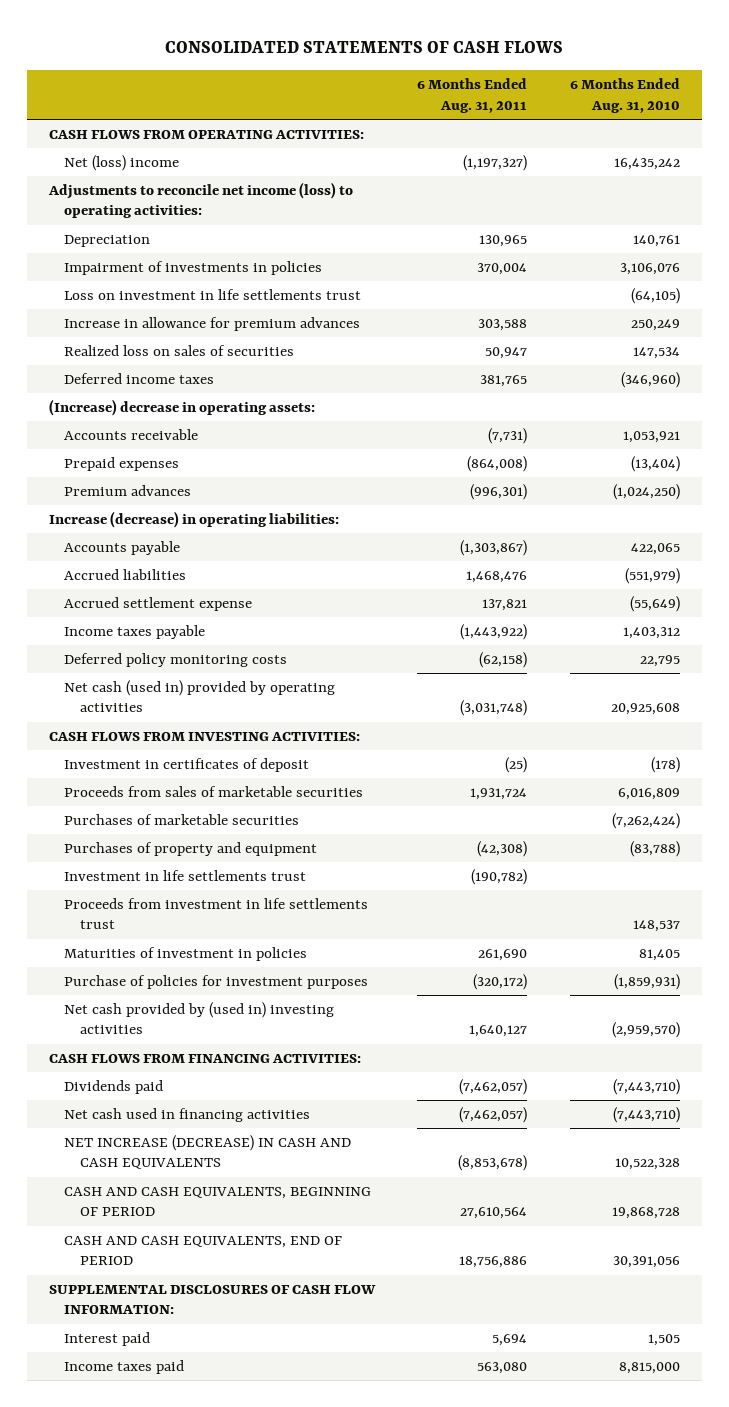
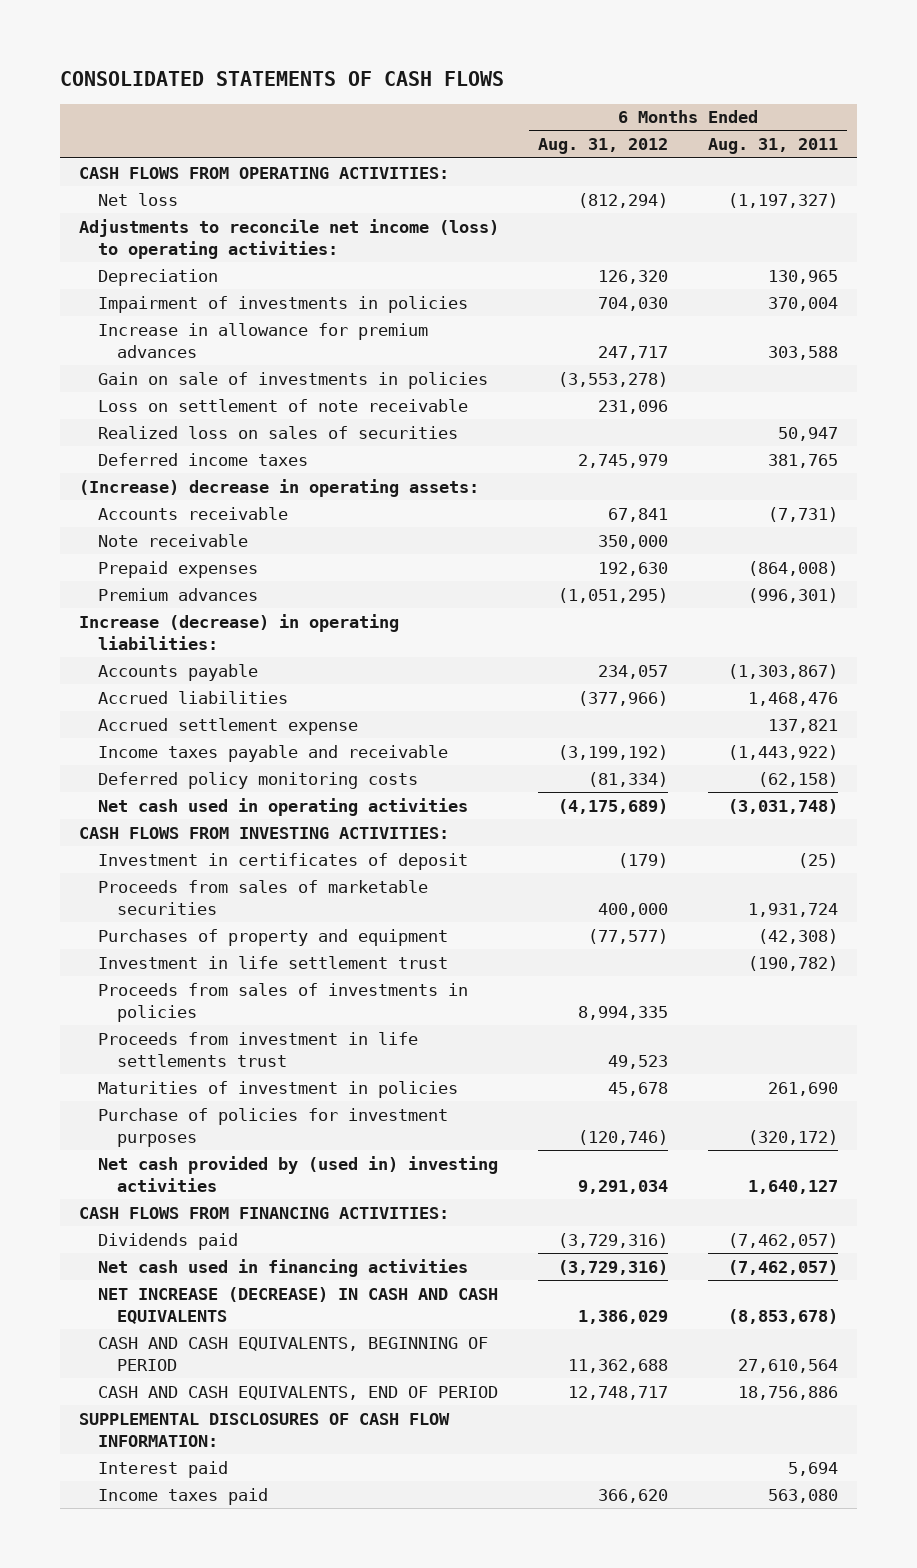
[570,78,681,113] 6 Months Ended Aug. 31, 2010 -> none
none -> [538,138,669,155] Aug. 31, 2012
[64,155,180,172] Net (loss) income -> [98,192,179,206] Net loss
[64,289,362,301] Loss on investment in life settlements trust -> none
none -> [98,371,489,389] Gain on sale of investments in policies
none -> [98,398,469,412] Loss on settlement of note receivable
none -> [98,533,249,547] Note receivable
[64,625,206,640] Income taxes payable -> [98,744,449,762] Income taxes payable and receivable
[64,680,336,713] Net cash (used in) provided by operating activities -> [98,797,469,816] Net cash used in operating activities
[64,814,300,826] Purchases of marketable securities -> none
[64,870,307,882] Investment in life settlements trust -> [98,955,449,969] Investment in life settlement trust
none -> [98,982,469,1022] Proceeds from sales of investments in policies

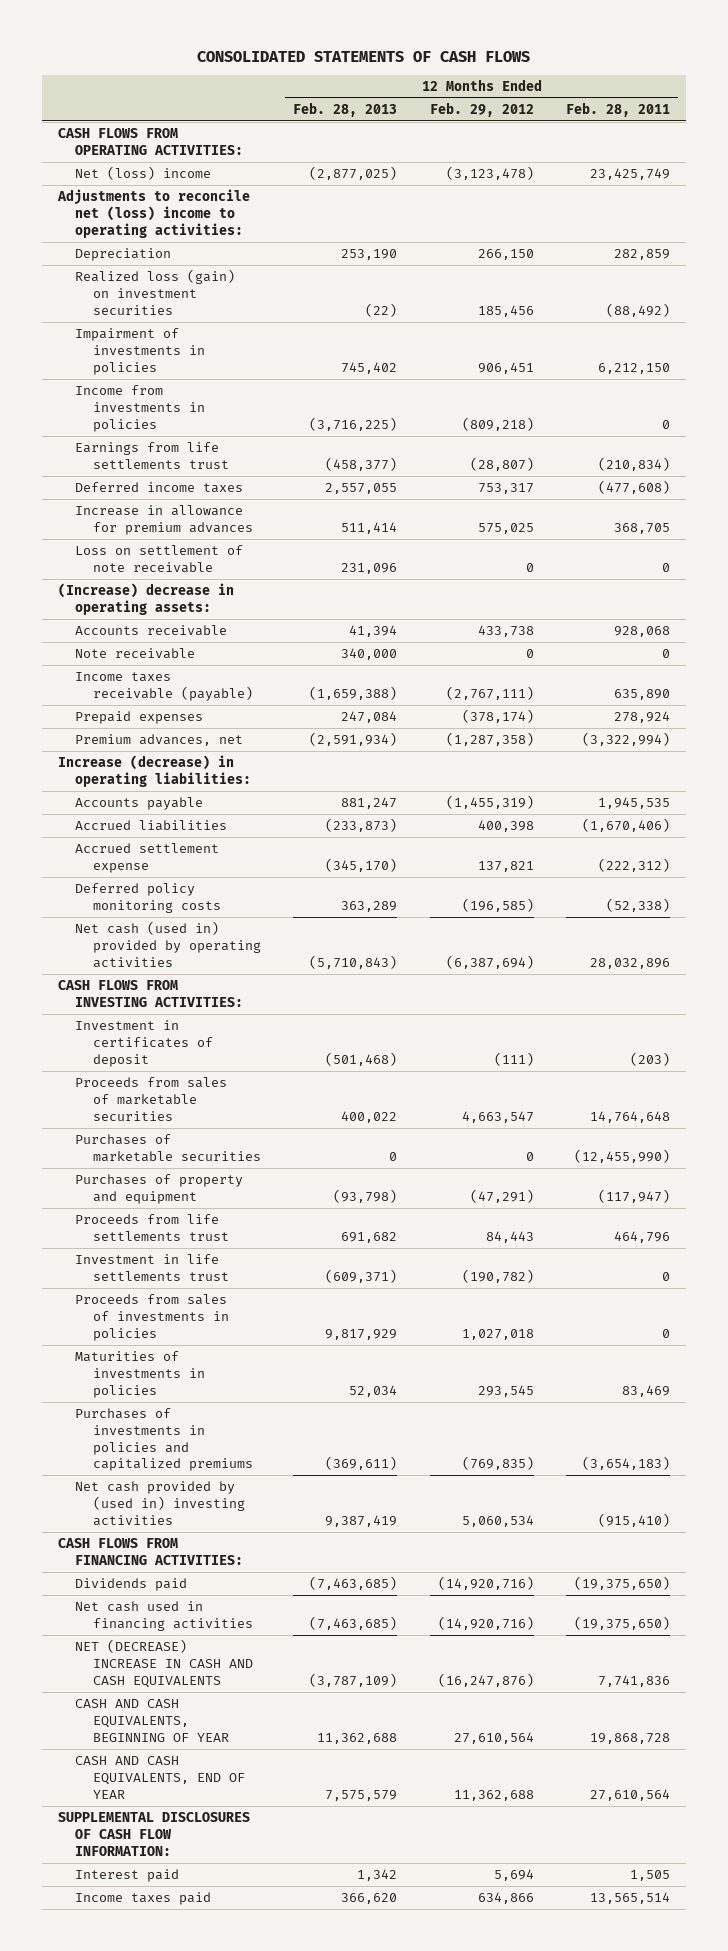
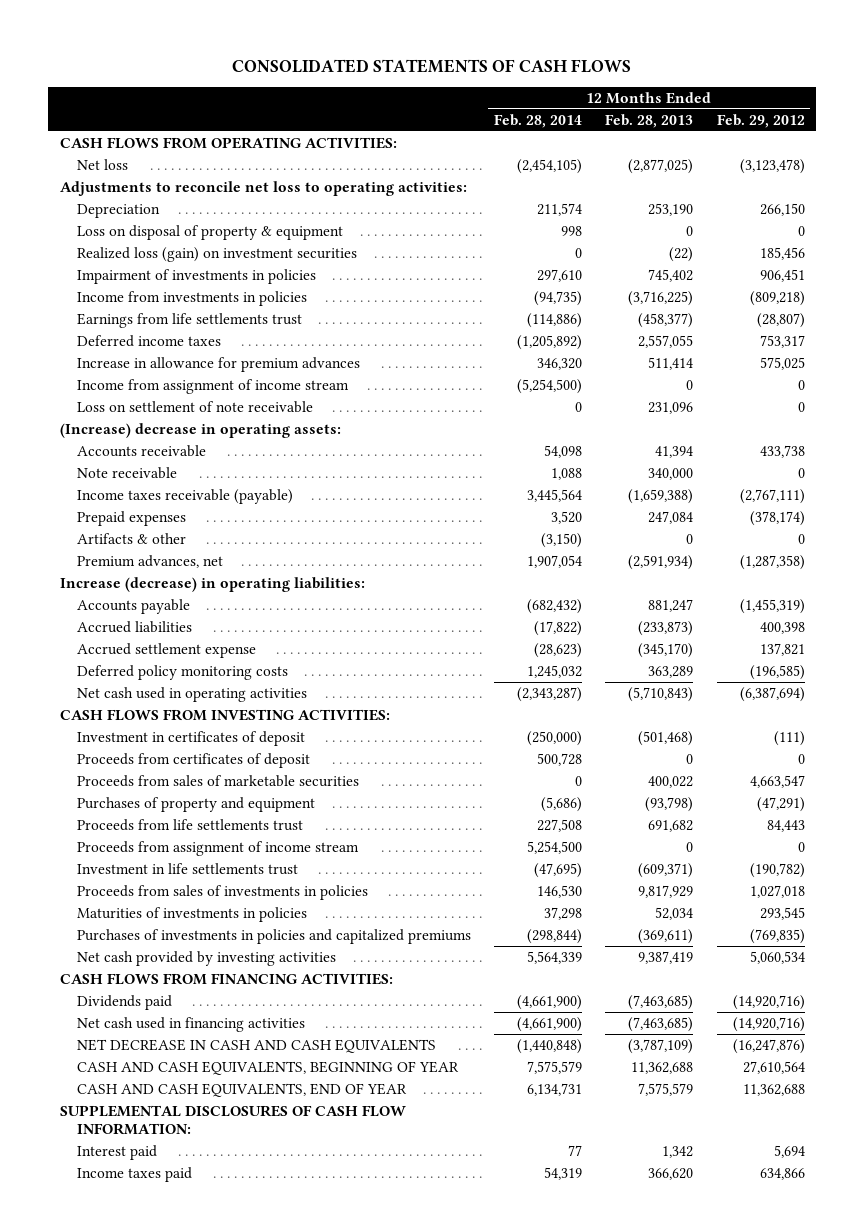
[565,101,670,117] Feb. 28, 2011 -> none
none -> [493,113,582,128] Feb. 28, 2014
[75,165,212,180] Net (loss) income -> [76,158,128,170] Net loss
[56,188,250,238] Adjustments to reconcile net (loss) income to operating activities: -> [59,180,467,196] Adjustments to reconcile net loss to operating activities:
none -> [76,224,343,240] Loss on disposal of property & equipment
none -> [76,378,349,394] Income from assignment of income stream
none -> [76,532,186,544] Artifacts & other
[75,920,261,968] Net cash (used in) provided by operating activities -> [76,686,307,702] Net cash used in operating activities
none -> [76,752,310,768] Proceeds from certificates of deposit
[75,1133,261,1162] Purchases of marketable securities -> none
none -> [76,840,359,856] Proceeds from assignment of income stream
[75,1480,245,1526] Net cash provided by (used in) investing activities -> [76,950,336,966] Net cash provided by investing activities
[75,1638,253,1688] NET (DECREASE) INCREASE IN CASH AND CASH EQUIVALENTS -> [76,1038,436,1053] NET DECREASE IN CASH AND CASH EQUIVALENTS

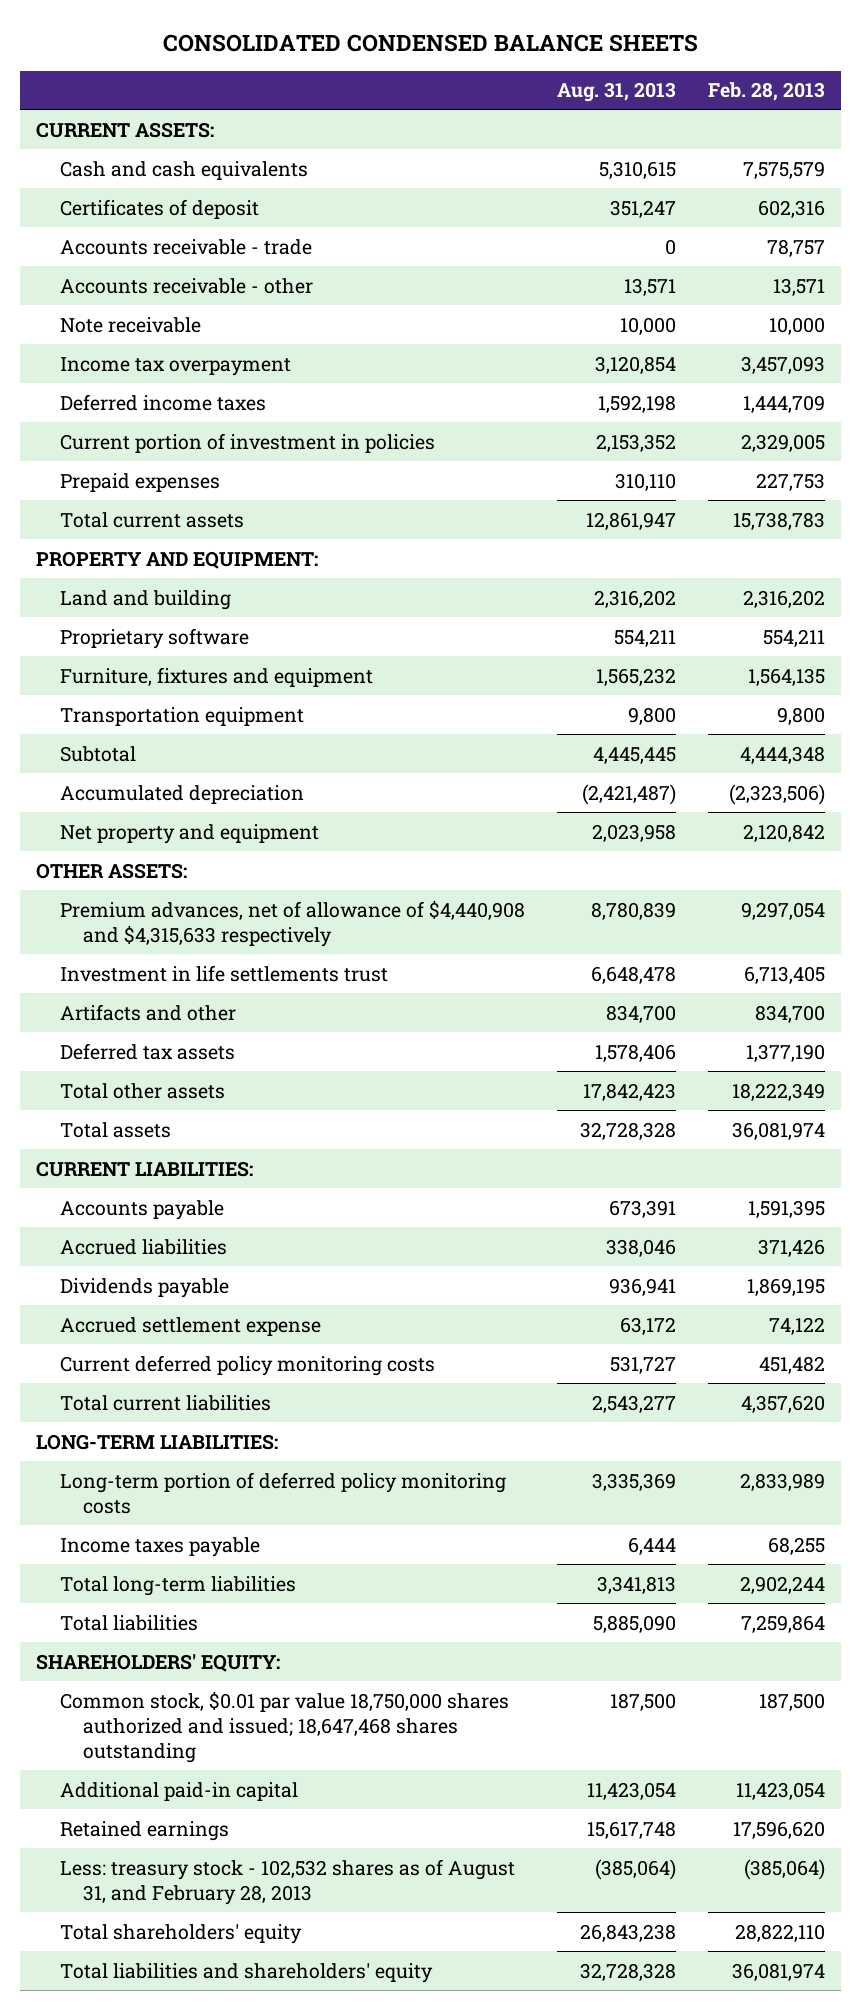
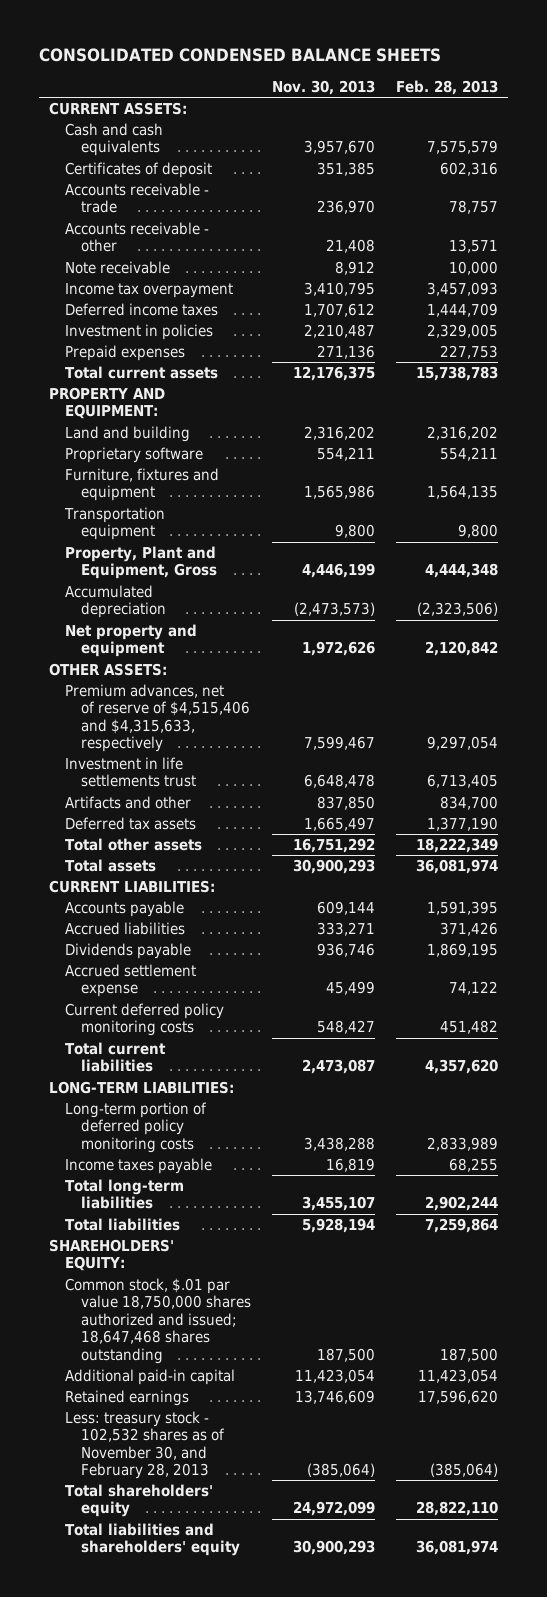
[556,82,676,103] Aug. 31, 2013 -> none
none -> [271,79,375,95] Nov. 30, 2013
[59,432,435,453] Current portion of investment in policies -> [65,323,214,340] Investment in policies
[59,745,136,762] Subtotal -> [65,545,218,580] Property, Plant and Equipment, Gross
[59,899,525,947] Premium advances, net of allowance of $4,440,908 and $4,315,633 respectively -> [65,683,251,753] Premium advances, net of reserve of $4,515,406 and $4,315,633, respectively
[59,1690,509,1764] Common stock, $0.01 par value 18,750,000 shares authorized and issued; 18,647,468 shares outstanding -> [65,1277,252,1364] Common stock, $.01 par value 18,750,000 shares authorized and issued; 18,647,468 shares outstanding
[59,1858,515,1905] Less: treasury stock - 102,532 shares as of August 31, and February 28, 2013 -> [65,1410,226,1480] Less: treasury stock - 102,532 shares as of November 30, and February 28, 2013

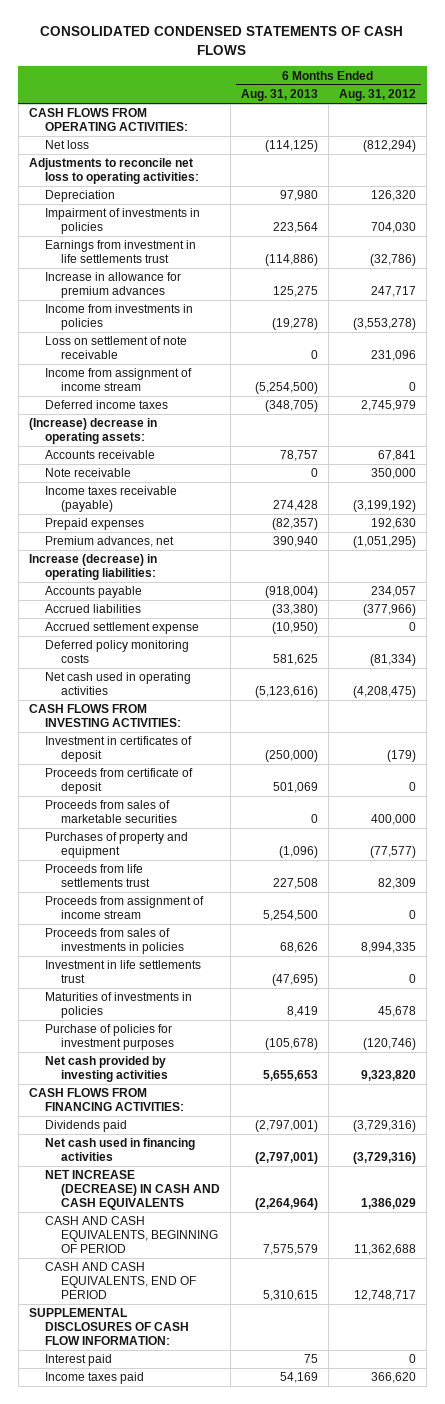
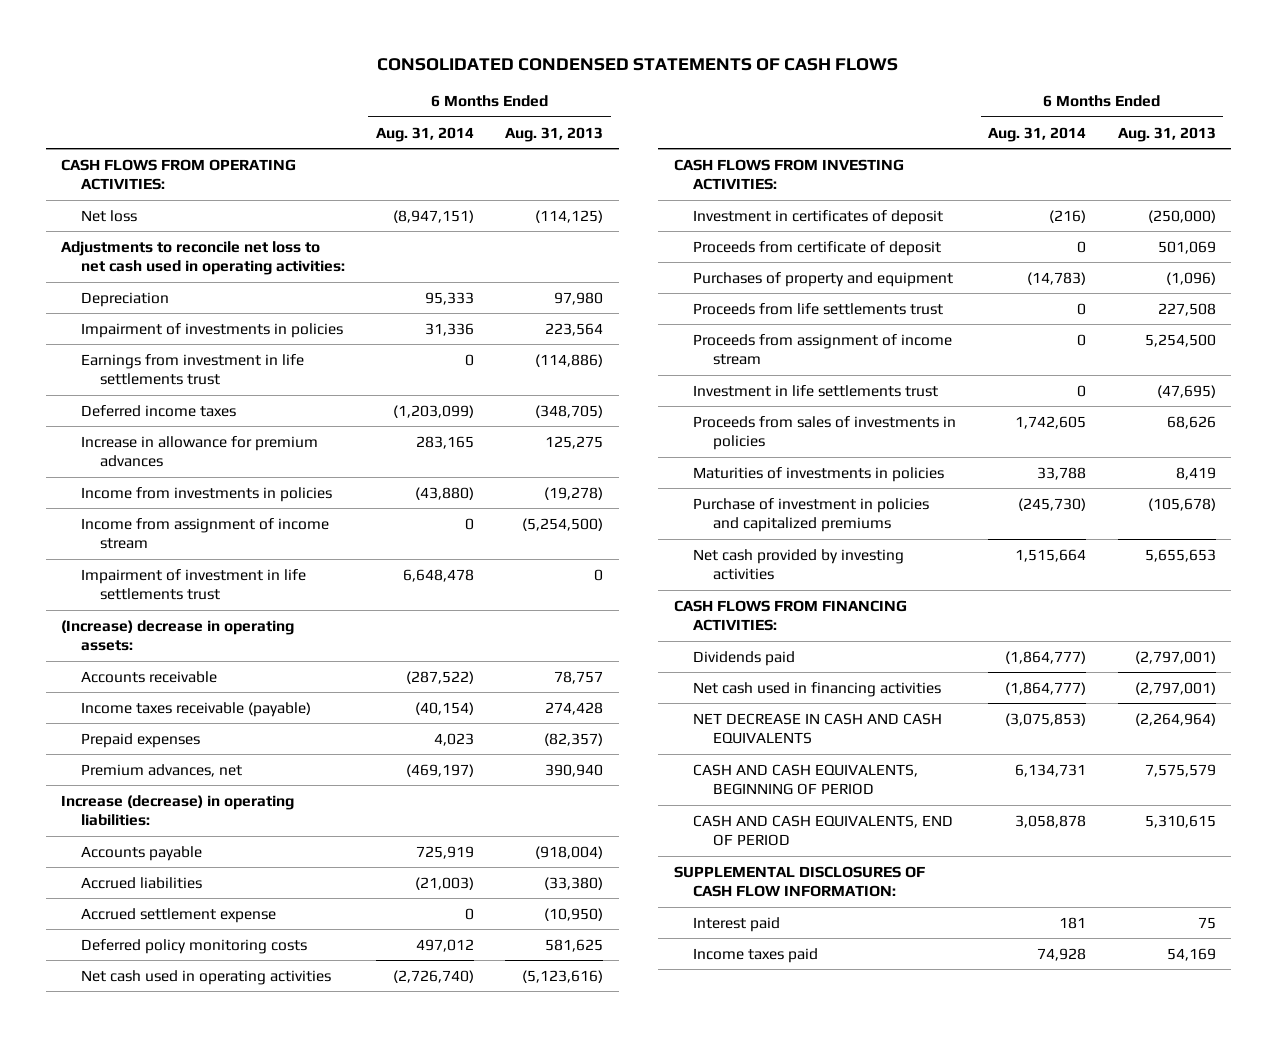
[338,88,416,101] Aug. 31, 2012 -> none
none -> [375,126,474,142] Aug. 31, 2014
[28,158,199,184] Adjustments to reconcile net loss to operating activities: -> [61,240,345,275] Adjustments to reconcile net loss to net cash used in operating activities:
[44,400,168,410] Deferred income taxes -> [80,404,236,417] Deferred income taxes
[44,336,187,359] Loss on settlement of note receivable -> none
none -> [80,568,306,600] Impairment of investment in life settlements trust
[44,468,131,478] Note receivable -> none
[44,800,177,823] Proceeds from sales of marketable securities -> none
[44,928,184,954] Proceeds from sales of investments in policies -> [693,415,957,450] Proceeds from sales of investments in policies
[44,1024,174,1050] Purchase of policies for investment purposes -> [693,497,930,532] Purchase of investment in policies and capitalized premiums
[44,1170,220,1210] NET INCREASE (DECREASE) IN CASH AND CASH EQUIVALENTS -> [693,712,943,744] NET DECREASE IN CASH AND CASH EQUIVALENTS

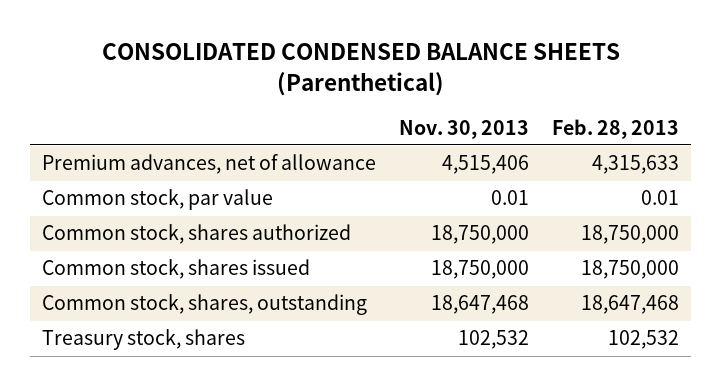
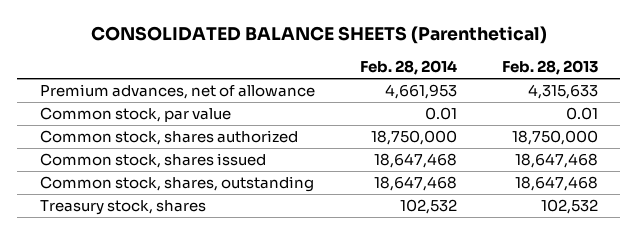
[101,43,620,96] CONSOLIDATED CONDENSED BALANCE SHEETS (Parenthetical) -> [90,26,547,45] CONSOLIDATED BALANCE SHEETS (Parenthetical)
[399,119,530,139] Nov. 30, 2013 -> none
none -> [359,60,457,76] Feb. 28, 2014
[581,260,680,280] 18,750,000 -> [514,152,598,168] 18,647,468

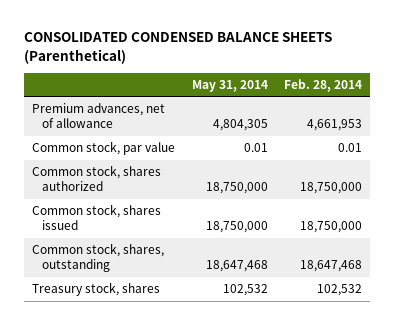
[90,26,547,45] CONSOLIDATED BALANCE SHEETS (Parenthetical) -> [24,32,333,64] CONSOLIDATED CONDENSED BALANCE SHEETS (Parenthetical)
[501,60,598,76] Feb. 28, 2013 -> none
none -> [191,79,268,92] May 31, 2014
[373,152,457,168] 18,647,468 -> [299,221,362,234] 18,750,000

